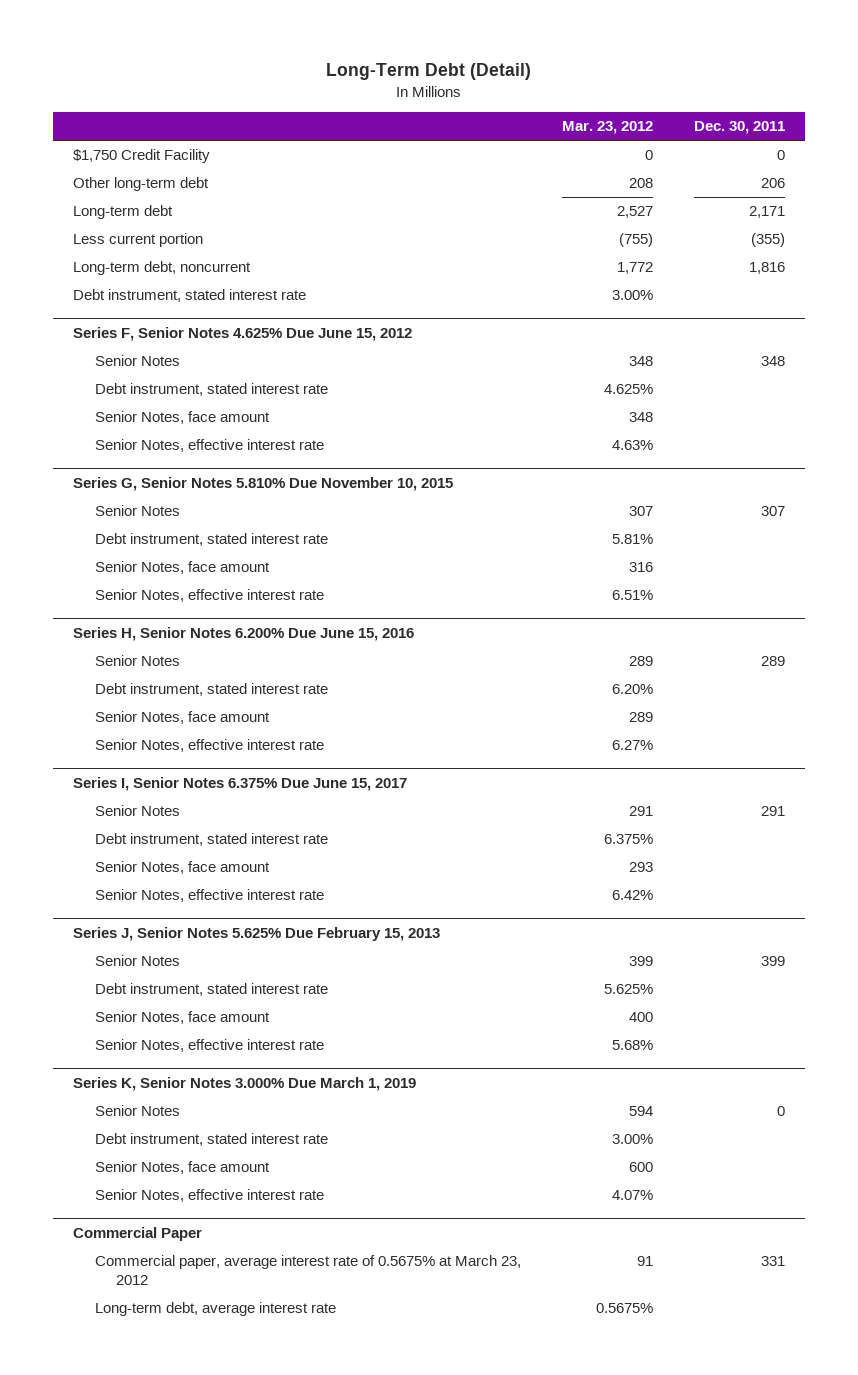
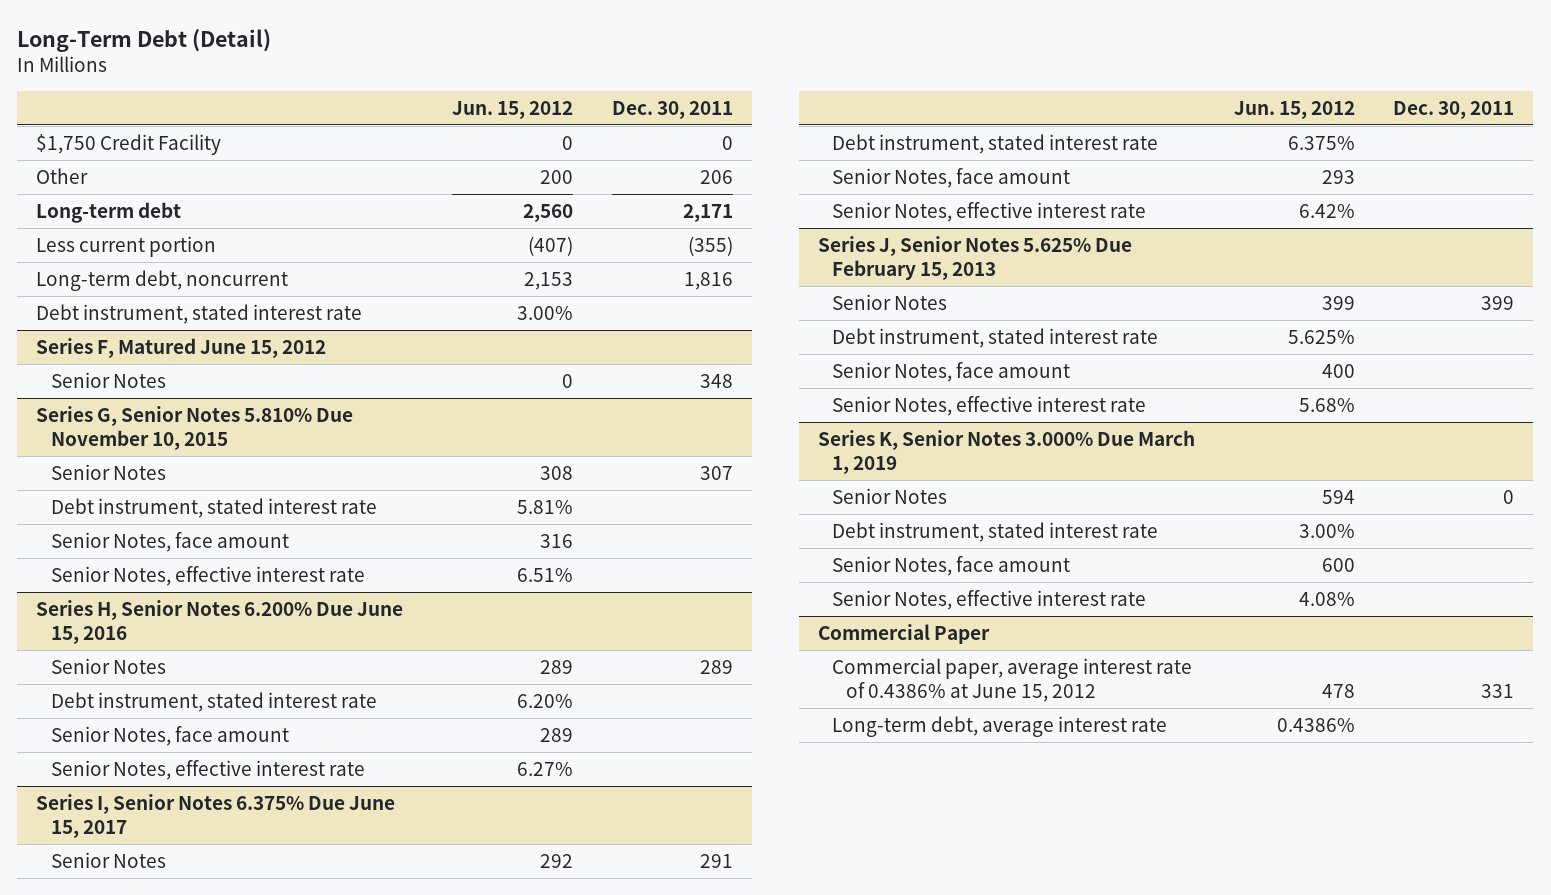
[561,121,653,135] Mar. 23, 2012 -> none
none -> [452,100,574,119] Jun. 15, 2012
[73,177,210,192] Other long-term debt -> none
none -> [36,167,89,184] Other
[73,326,413,341] Series F, Senior Notes 4.625% Due June 15, 2012 -> [36,337,327,358] Series F, Matured June 15, 2012
[94,383,328,397] Debt instrument, stated interest rate -> none
[94,411,270,425] Senior Notes, face amount -> none
[94,439,324,453] Senior Notes, effective interest rate -> none
[94,1255,521,1286] Commercial paper, average interest rate of 0.5675% at March 23, 2012 -> [832,657,1193,703] Commercial paper, average interest rate of 0.4386% at June 15, 2012

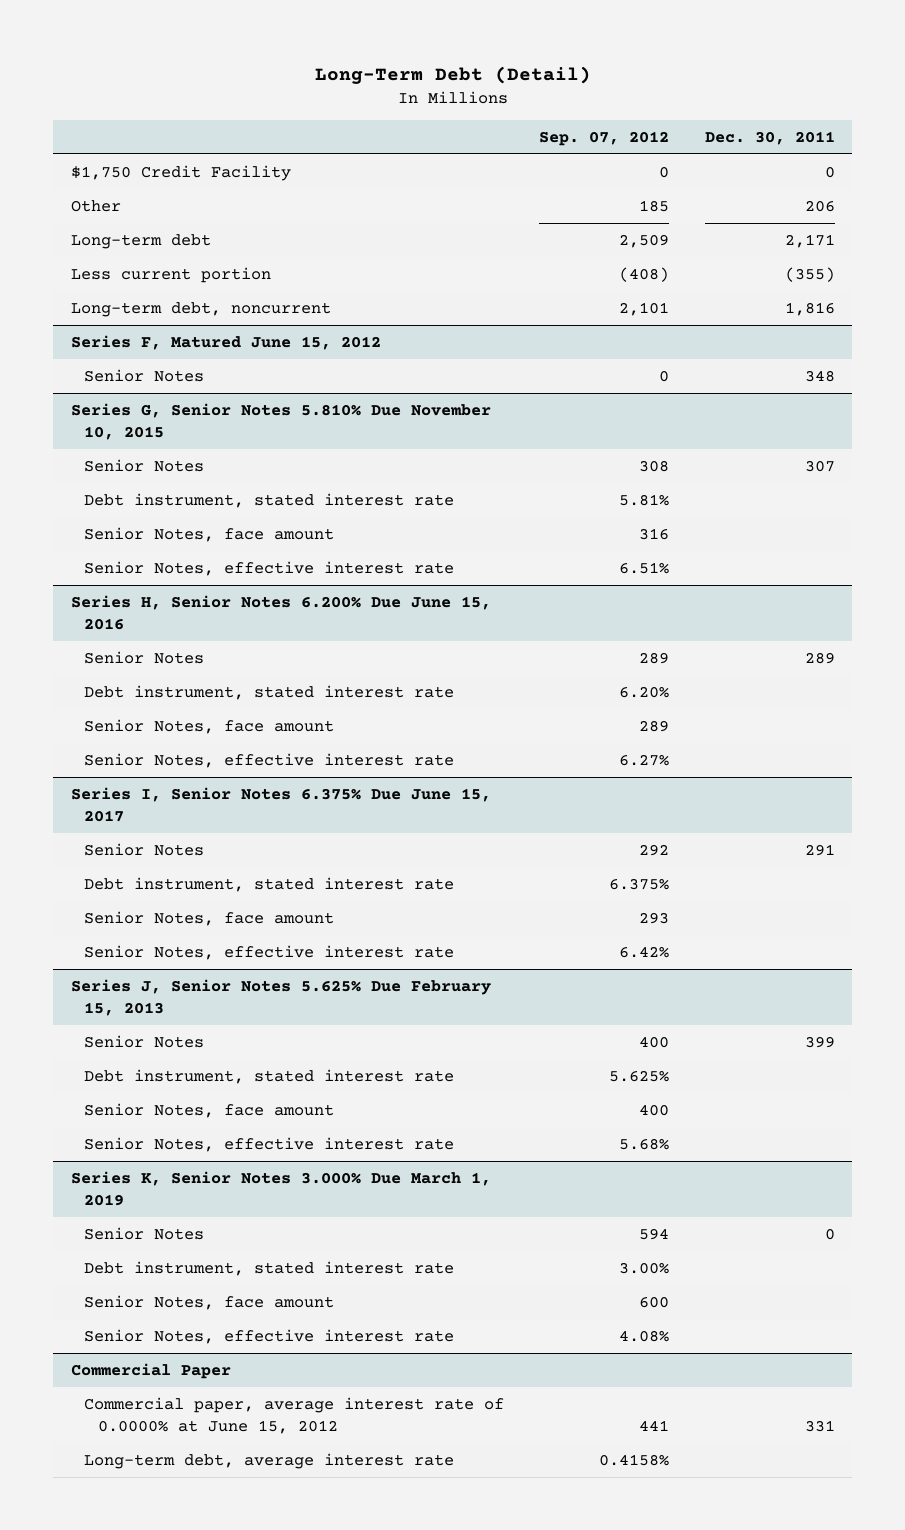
[452,100,574,119] Jun. 15, 2012 -> none
none -> [539,130,670,146] Sep. 07, 2012
[36,303,363,324] Debt instrument, stated interest rate -> none
[832,657,1193,703] Commercial paper, average interest rate of 0.4386% at June 15, 2012 -> [84,1397,505,1434] Commercial paper, average interest rate of 0.0000% at June 15, 2012

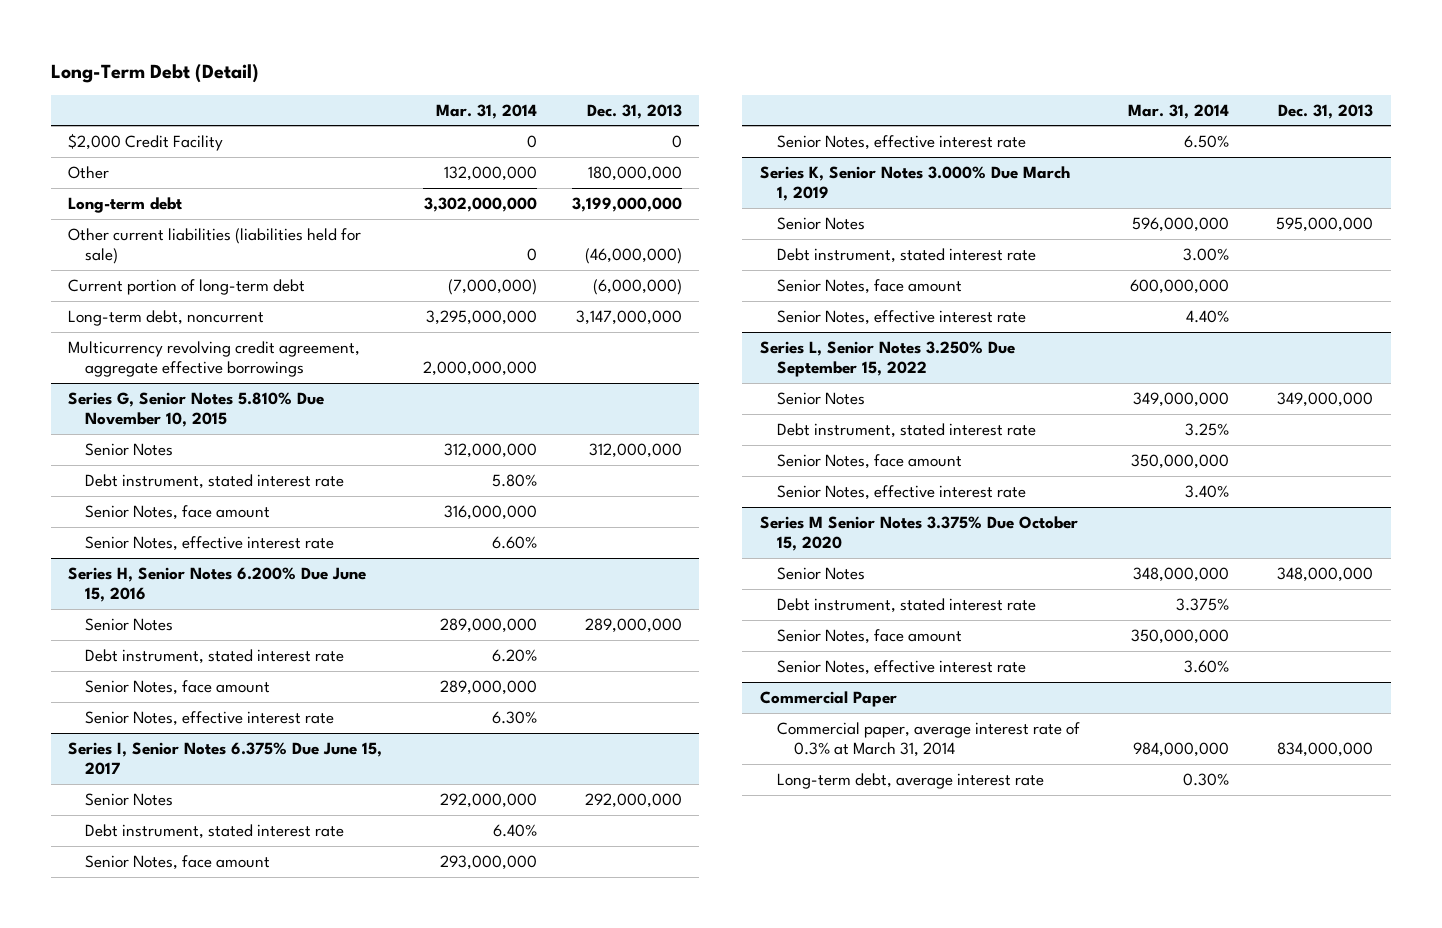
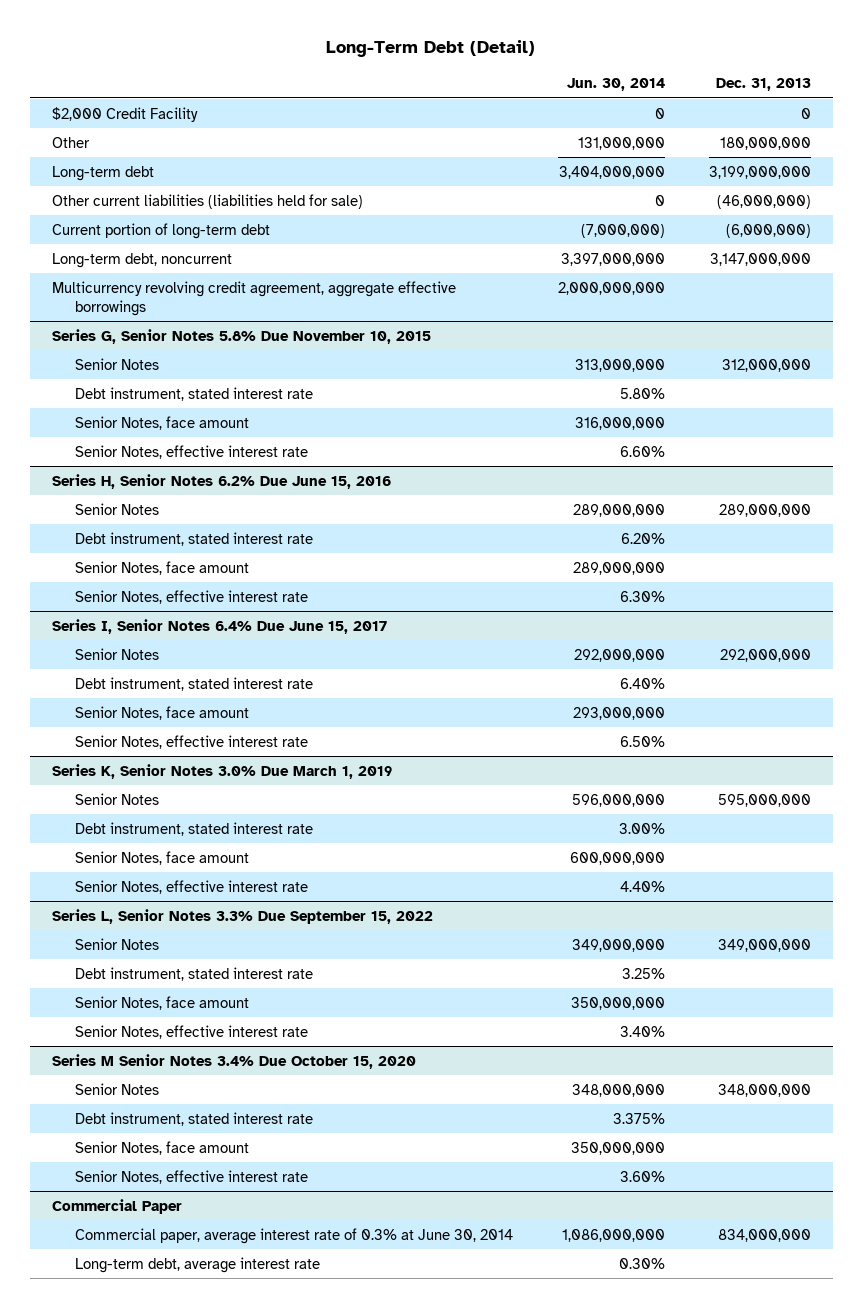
[436,103,538,119] Mar. 31, 2014 -> none
none -> [566,78,665,92] Jun. 30, 2014
[68,392,325,428] Series G, Senior Notes 5.810% Due November 10, 2015 -> [51,328,431,344] Series G, Senior Notes 5.8% Due November 10, 2015
[68,567,367,603] Series H, Senior Notes 6.200% Due June 15, 2016 -> [51,473,391,489] Series H, Senior Notes 6.2% Due June 15, 2016
[68,742,383,776] Series I, Senior Notes 6.375% Due June 15, 2017 -> [51,618,387,634] Series I, Senior Notes 6.4% Due June 15, 2017
[759,166,1070,202] Series K, Senior Notes 3.000% Due March 1, 2019 -> [51,763,392,779] Series K, Senior Notes 3.0% Due March 1, 2019
[759,341,1015,378] Series L, Senior Notes 3.250% Due September 15, 2022 -> [51,908,433,924] Series L, Senior Notes 3.3% Due September 15, 2022
[759,516,1078,552] Series M Senior Notes 3.375% Due October 15, 2020 -> [51,1053,416,1069] Series M Senior Notes 3.4% Due October 15, 2020
[776,722,1080,758] Commercial paper, average interest rate of 0.3% at March 31, 2014 -> [75,1227,514,1244] Commercial paper, average interest rate of 0.3% at June 30, 2014

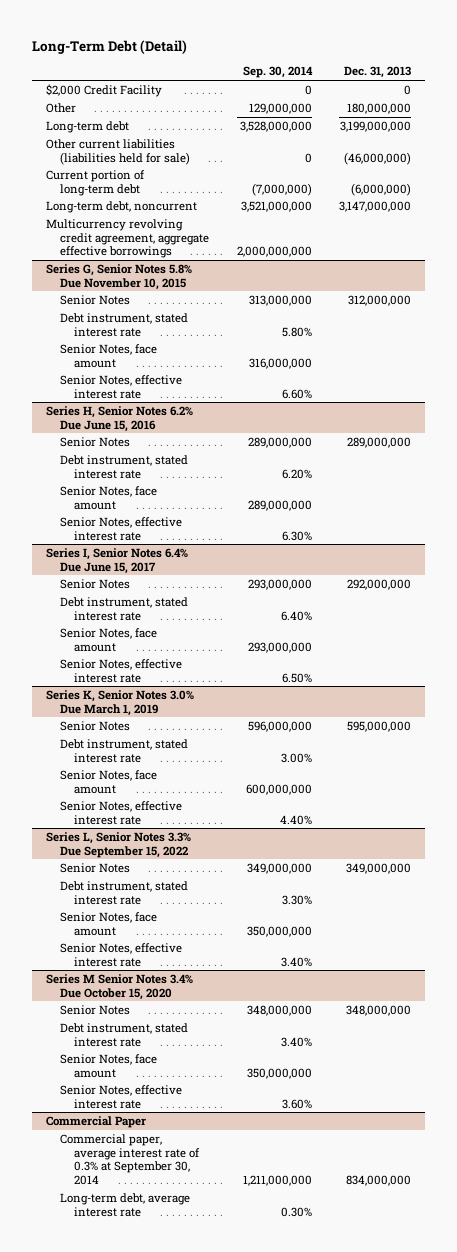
[566,78,665,92] Jun. 30, 2014 -> none
none -> [242,66,313,79] Sep. 30, 2014
[75,1227,514,1244] Commercial paper, average interest rate of 0.3% at June 30, 2014 -> [60,1134,200,1186] Commercial paper, average interest rate of 0.3% at September 30, 2014

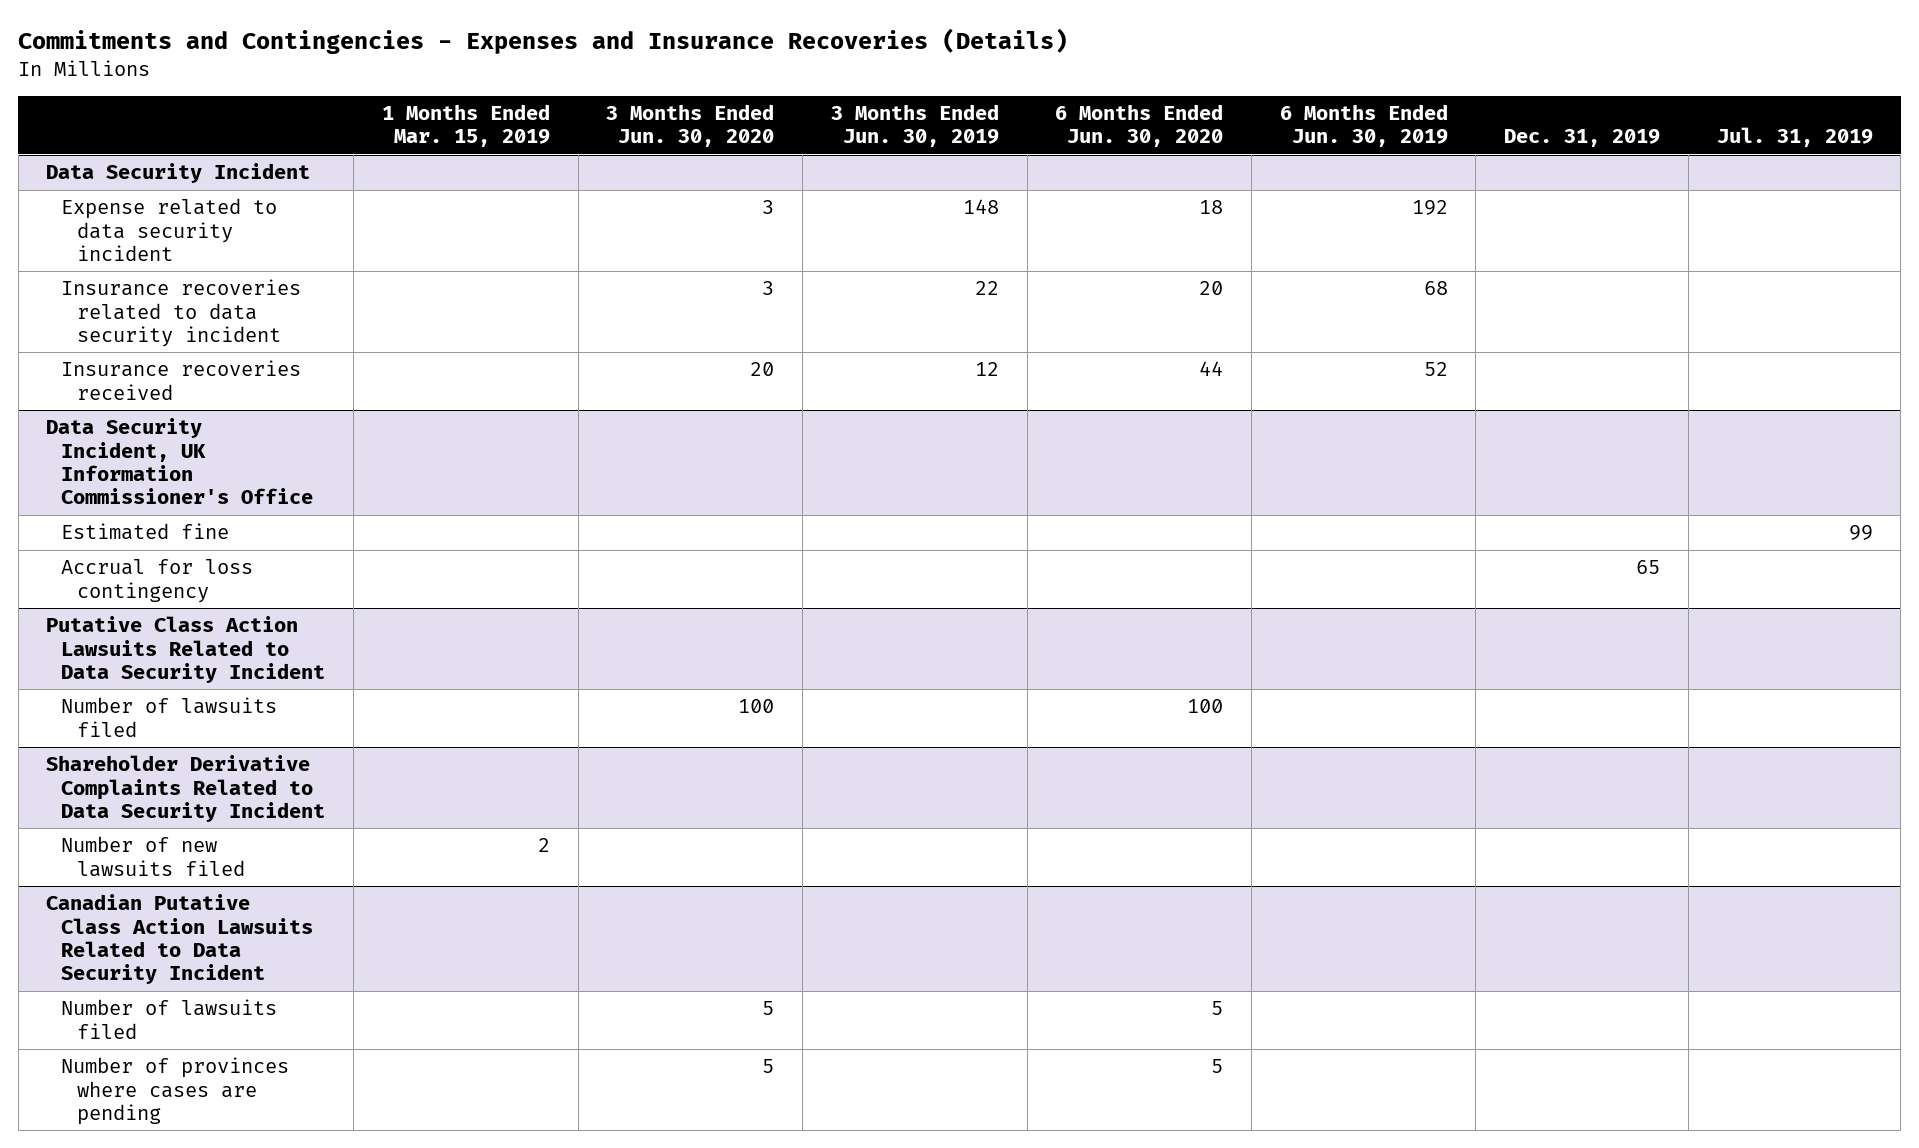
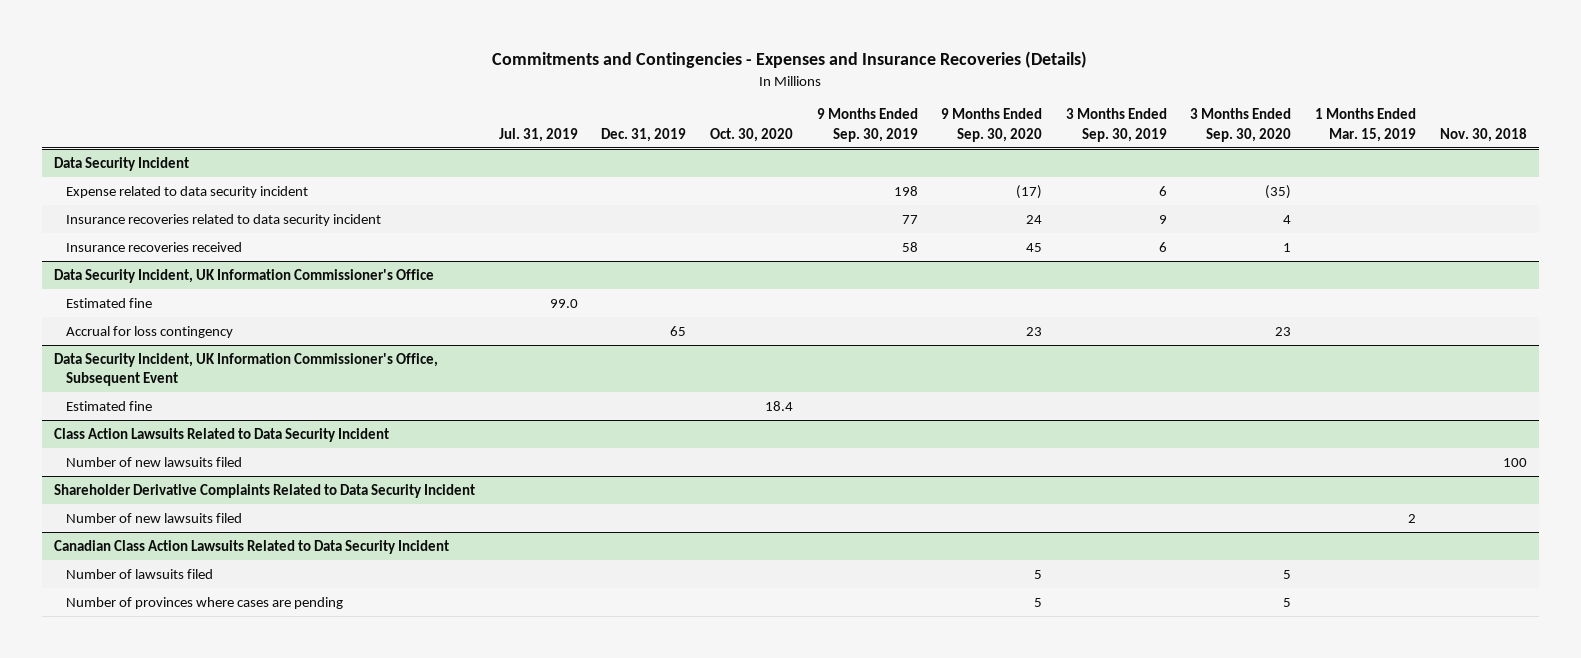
[606,103,775,148] 3 Months Ended Jun. 30, 2020 -> none
[830,103,999,148] 3 Months Ended Jun. 30, 2019 -> none
[1055,103,1224,148] 6 Months Ended Jun. 30, 2020 -> none
[1279,103,1448,148] 6 Months Ended Jun. 30, 2019 -> none
none -> [709,127,793,142] Oct. 30, 2020
none -> [816,108,918,142] 9 Months Ended Sep. 30, 2019
none -> [941,108,1043,142] 9 Months Ended Sep. 30, 2020
none -> [1065,108,1167,142] 3 Months Ended Sep. 30, 2019
none -> [1190,108,1292,142] 3 Months Ended Sep. 30, 2020
none -> [1439,127,1527,142] Nov. 30, 2018
[1848,525,1873,541] 99 -> [549,298,578,308] 99.0
[46,616,326,684] Putative Class Action Lawsuits Related to Data Security Incident -> none
[61,697,278,737] Number of lawsuits filed -> none
none -> [53,352,438,386] Data Security Incident, UK Information Commissioner's Office, Subsequent Event
none -> [66,400,153,411] Estimated fine
none -> [53,427,389,442] Class Action Lawsuits Related to Data Security Incident
none -> [66,456,243,467] Number of new lawsuits filed
[46,894,314,985] Canadian Putative Class Action Lawsuits Related to Data Security Incident -> none
[61,999,278,1039] Number of lawsuits filed -> none
[61,1057,290,1126] Number of provinces where cases are pending -> none
none -> [53,539,449,554] Canadian Class Action Lawsuits Related to Data Security Incident
none -> [66,568,214,579] Number of lawsuits filed
none -> [66,596,344,609] Number of provinces where cases are pending

